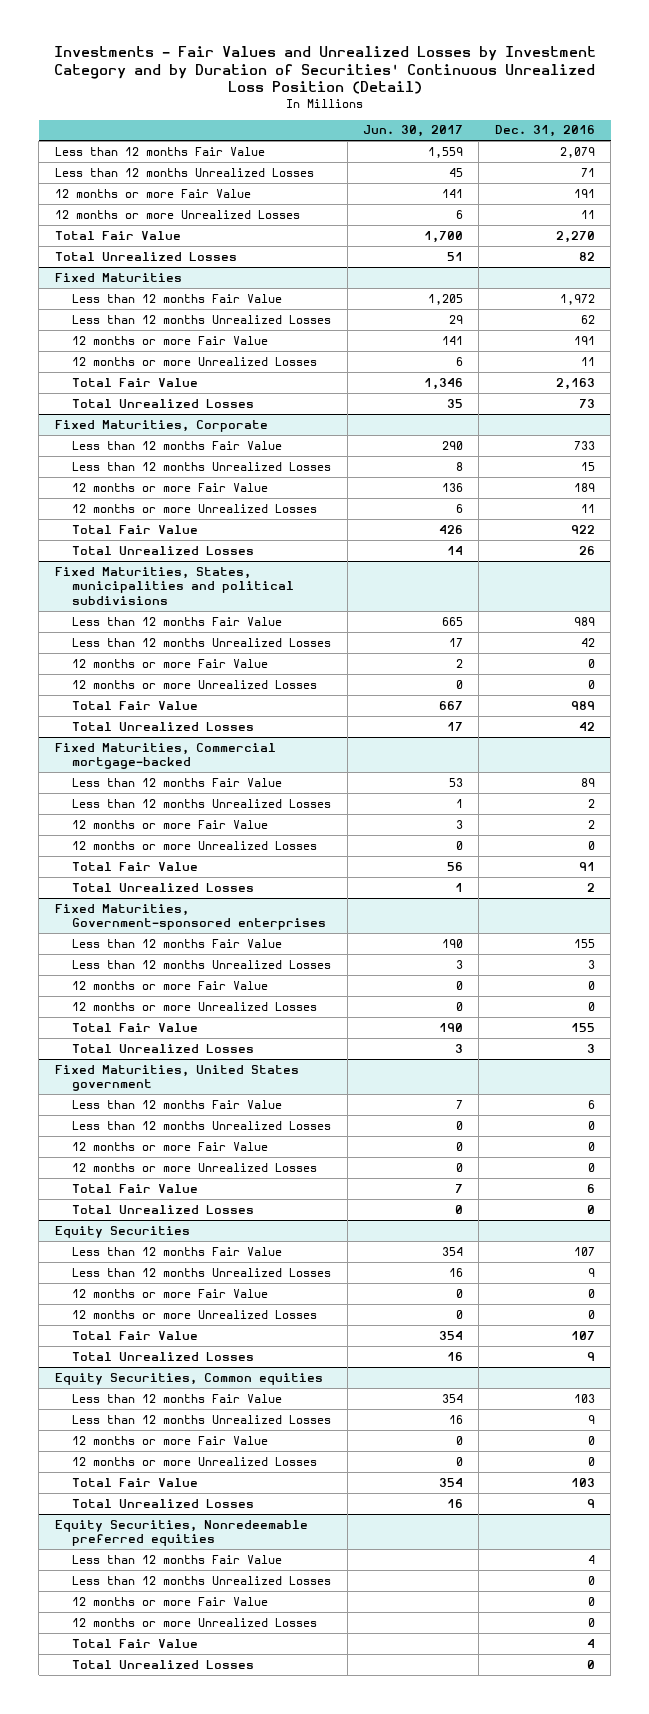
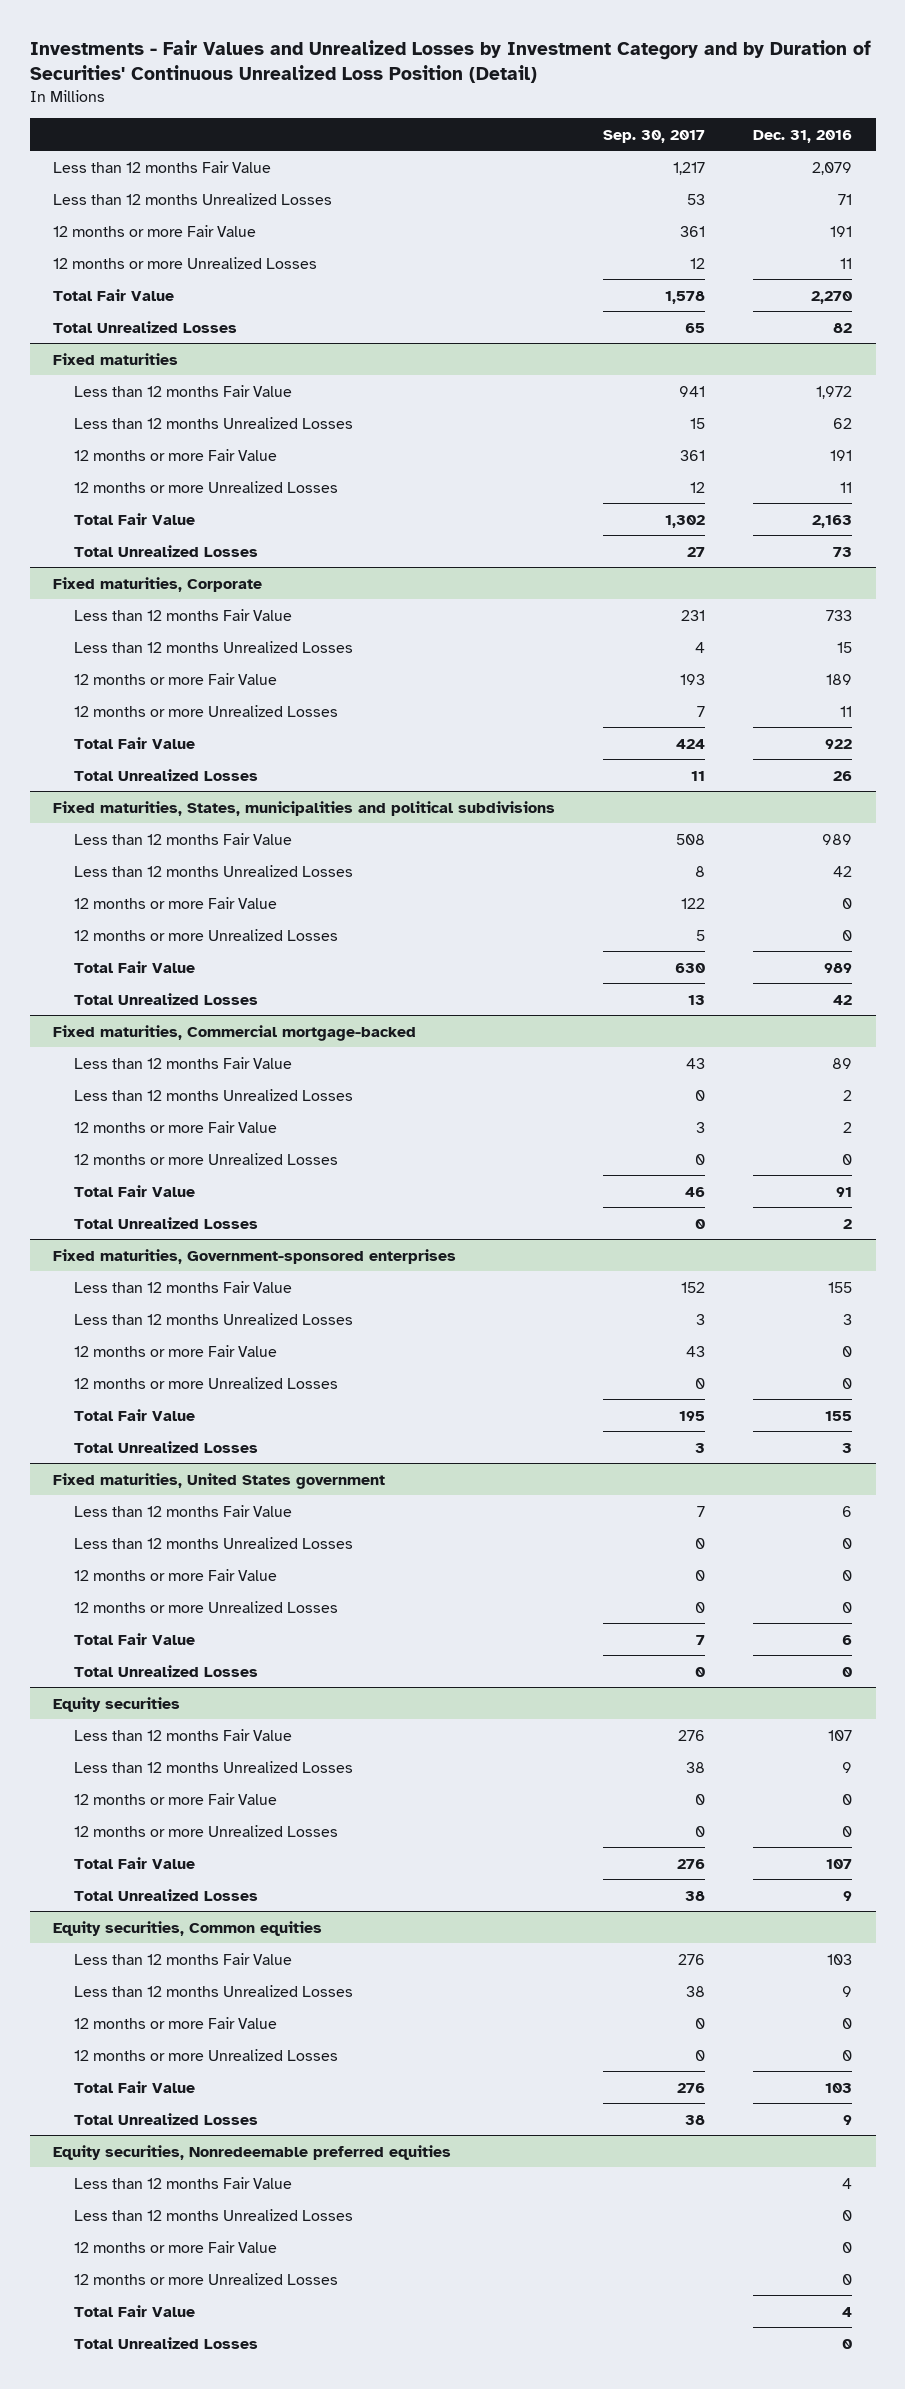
[363,125,464,138] Jun. 30, 2017 -> none
none -> [603,129,706,143] Sep. 30, 2017
[54,272,182,282] Fixed Maturities -> [53,352,179,365] Fixed maturities
[54,419,268,432] Fixed Maturities, Corporate -> [53,576,263,592] Fixed maturities, Corporate
[54,566,295,606] Fixed Maturities, States, municipalities and political subdivisions -> [53,800,556,816] Fixed maturities, States, municipalities and political subdivisions
[54,742,276,770] Fixed Maturities, Commercial mortgage-backed -> [53,1024,417,1041] Fixed maturities, Commercial mortgage-backed
[54,903,327,931] Fixed Maturities, Government-sponsored enterprises -> [53,1248,457,1264] Fixed maturities, Government-sponsored enterprises
[54,1064,299,1092] Fixed Maturities, United States government -> [53,1472,386,1489] Fixed maturities, United States government
[54,1225,190,1238] Equity Securities -> [53,1696,181,1712] Equity securities
[54,1372,323,1385] Equity Securities, Common equities -> [53,1920,323,1936] Equity securities, Common equities
[54,1519,308,1547] Equity Securities, Nonredeemable preferred equities -> [53,2144,452,2160] Equity securities, Nonredeemable preferred equities

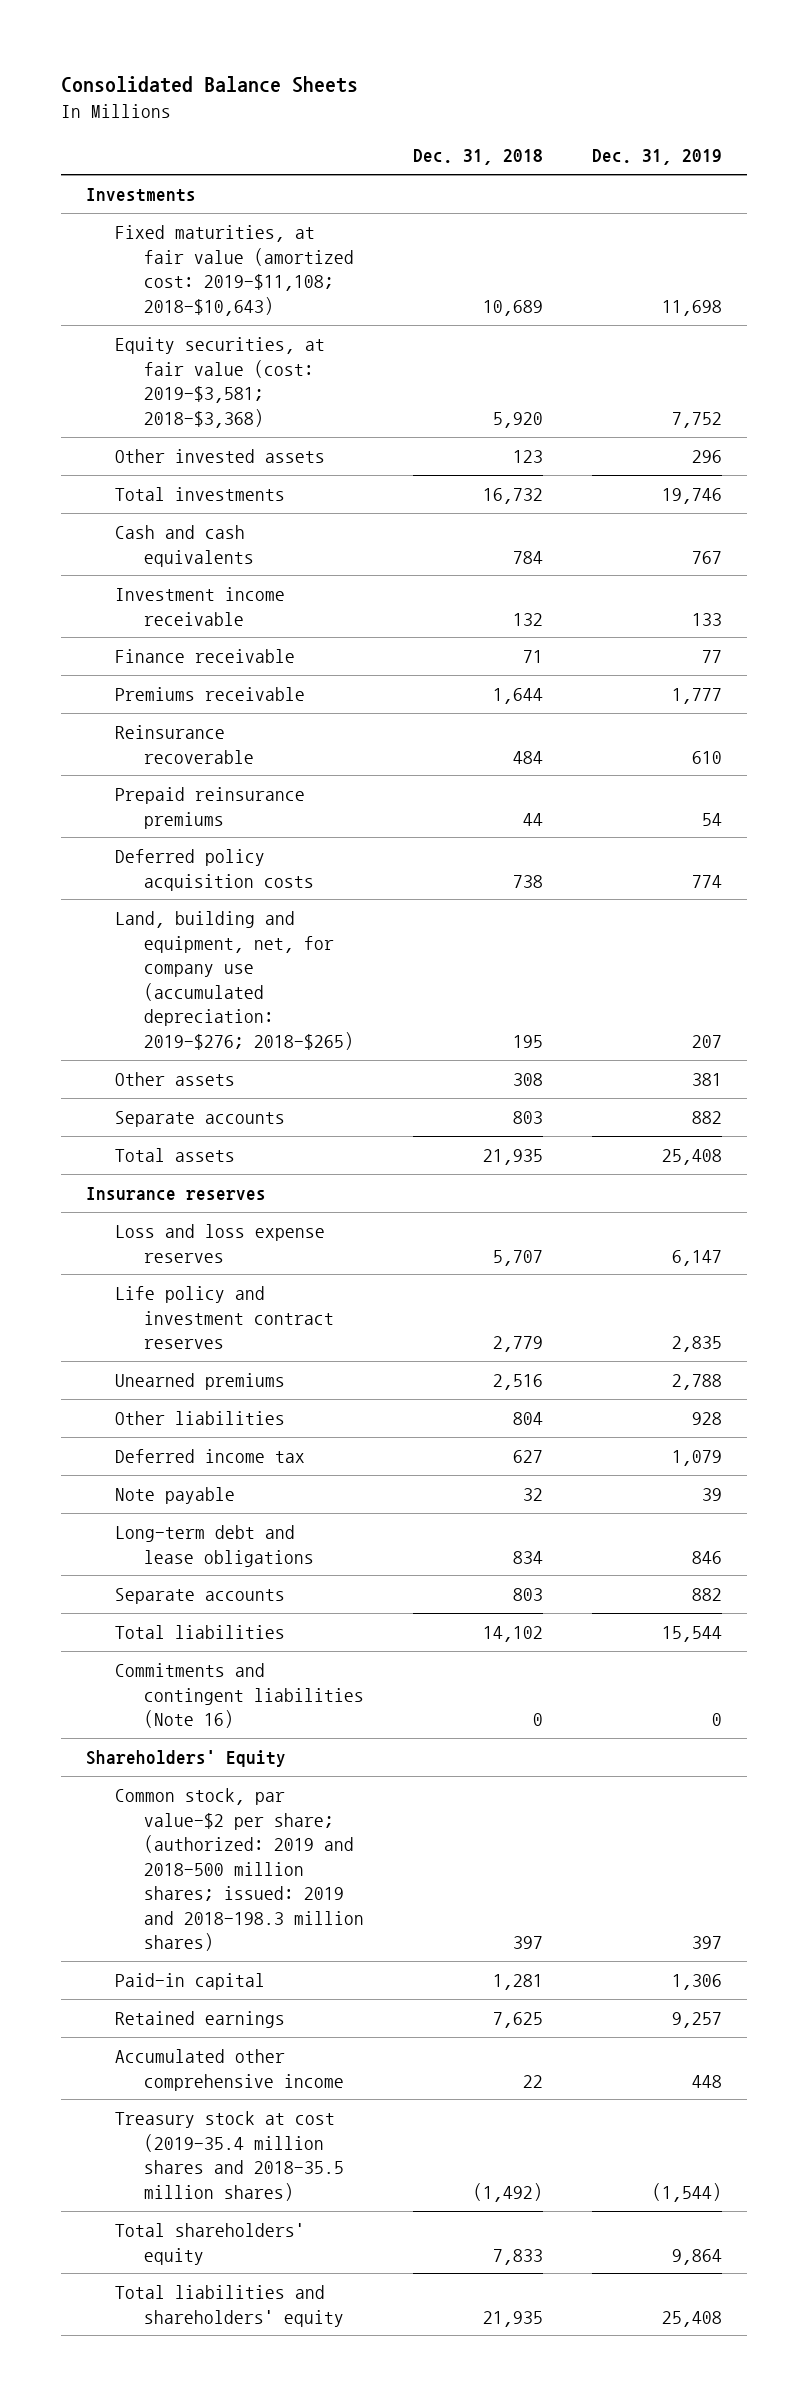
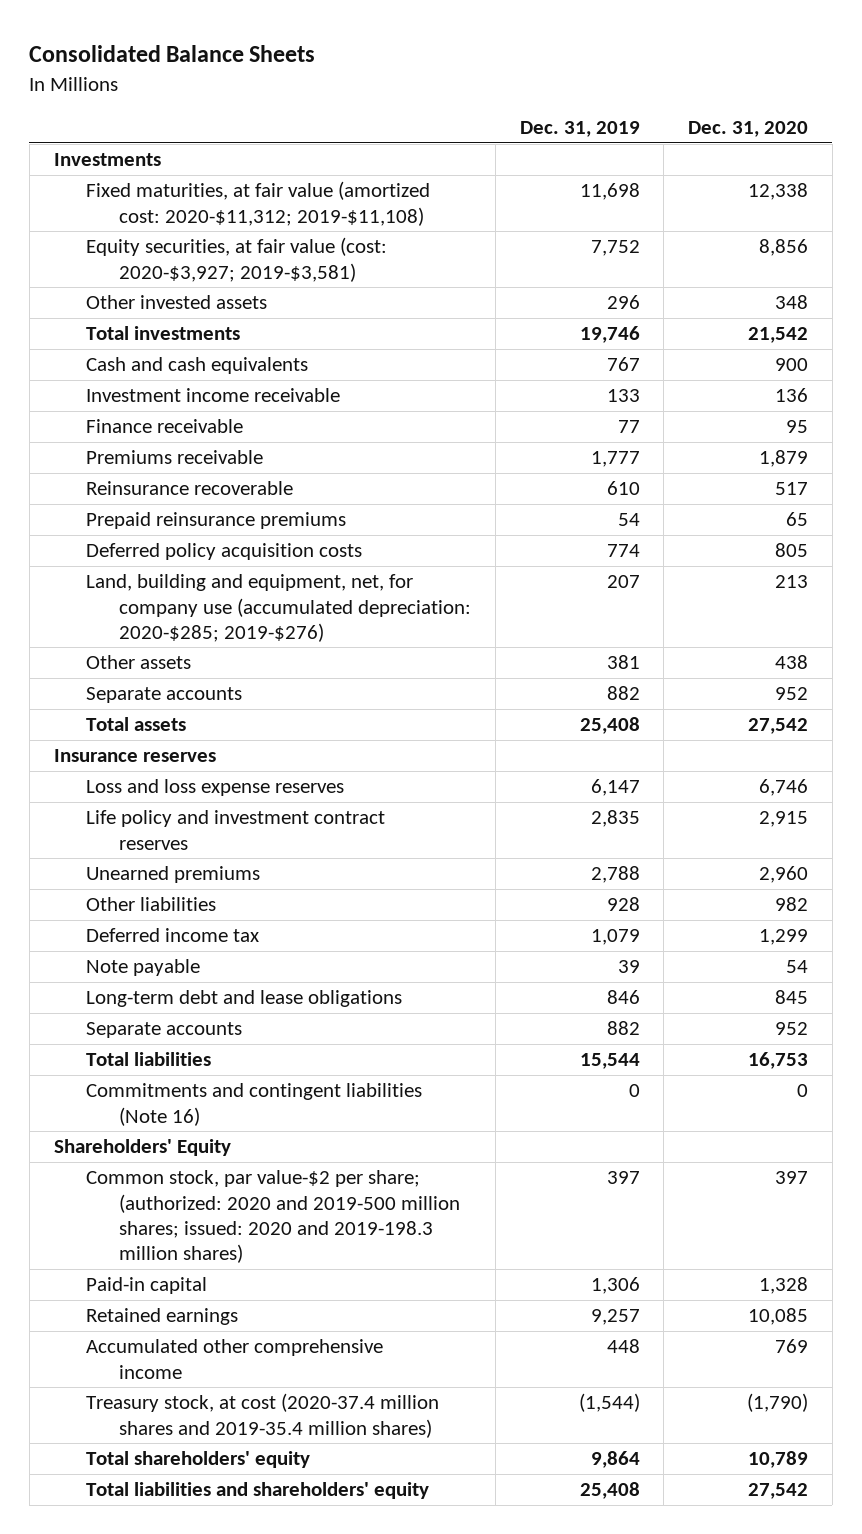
[413,149,544,166] Dec. 31, 2018 -> none
none -> [687,120,808,137] Dec. 31, 2020
[115,225,355,316] Fixed maturities, at fair value (amortized cost: 2019-$11,108; 2018-$10,643) -> [86,181,431,226] Fixed maturities, at fair value (amortized cost: 2020-$11,312; 2019-$11,108)
[115,337,326,428] Equity securities, at fair value (cost: 2019-$3,581; 2018-$3,368) -> [86,237,388,282] Equity securities, at fair value (cost: 2020-$3,927; 2019-$3,581)
[115,911,355,1050] Land, building and equipment, net, for company use (accumulated depreciation: 2019-$276; 2018-$265) -> [86,574,472,642] Land, building and equipment, net, for company use (accumulated depreciation: 2020-$285; 2019-$276)
[115,1788,365,1952] Common stock, par value-$2 per share; (authorized: 2019 and 2018-500 million shares; issued: 2019 and 2018-198.3 million shares) -> [86,1170,461,1263] Common stock, par value-$2 per share; (authorized: 2020 and 2019-500 million shares; issued: 2020 and 2019-198.3 million shares)
[115,2111,345,2201] Treasury stock at cost (2019-35.4 million shares and 2018-35.5 million shares) -> [86,1393,440,1438] Treasury stock, at cost (2020-37.4 million shares and 2019-35.4 million shares)

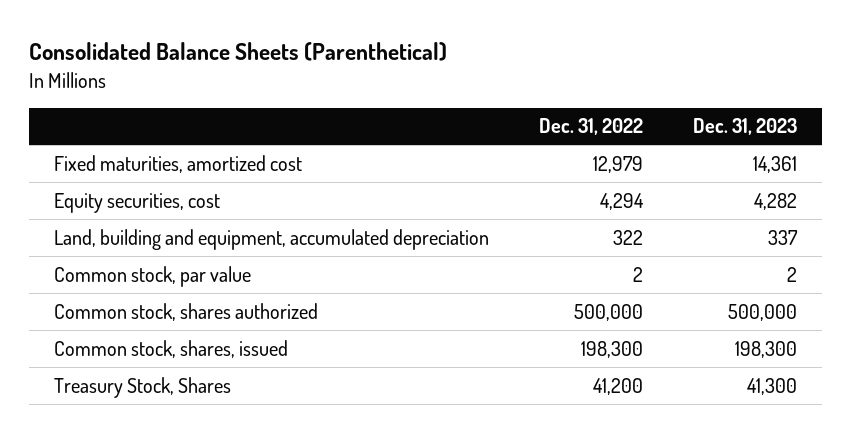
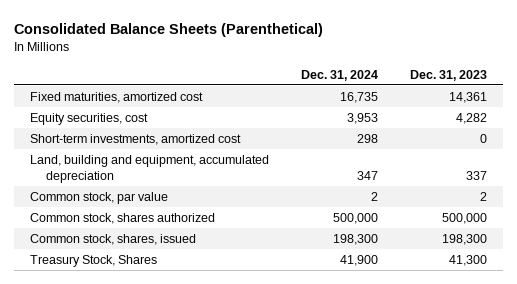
[539,118,644,136] Dec. 31, 2022 -> none
none -> [301,69,379,81] Dec. 31, 2024
none -> [30,133,242,145] Short-term investments, amortized cost

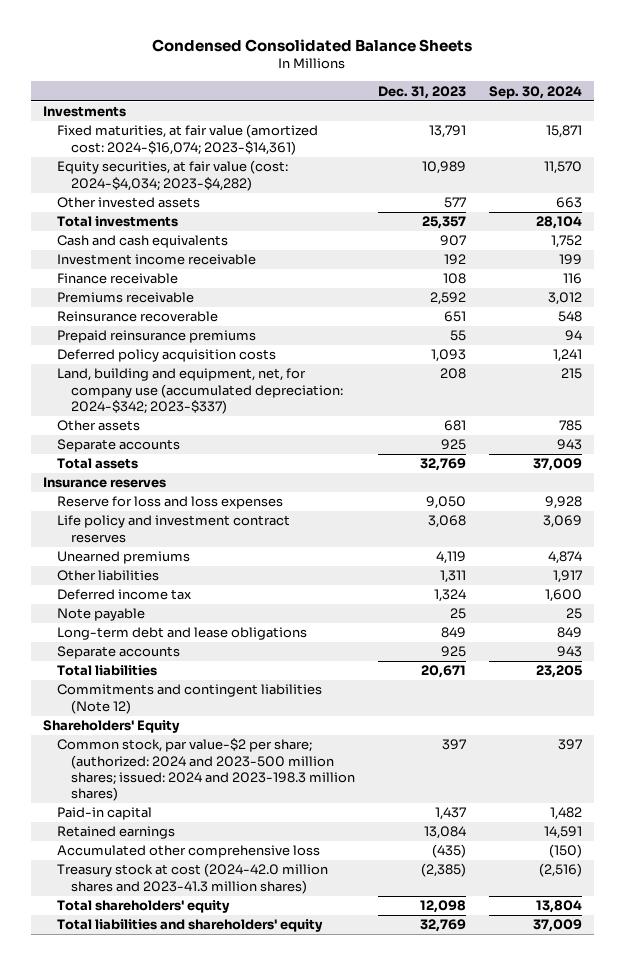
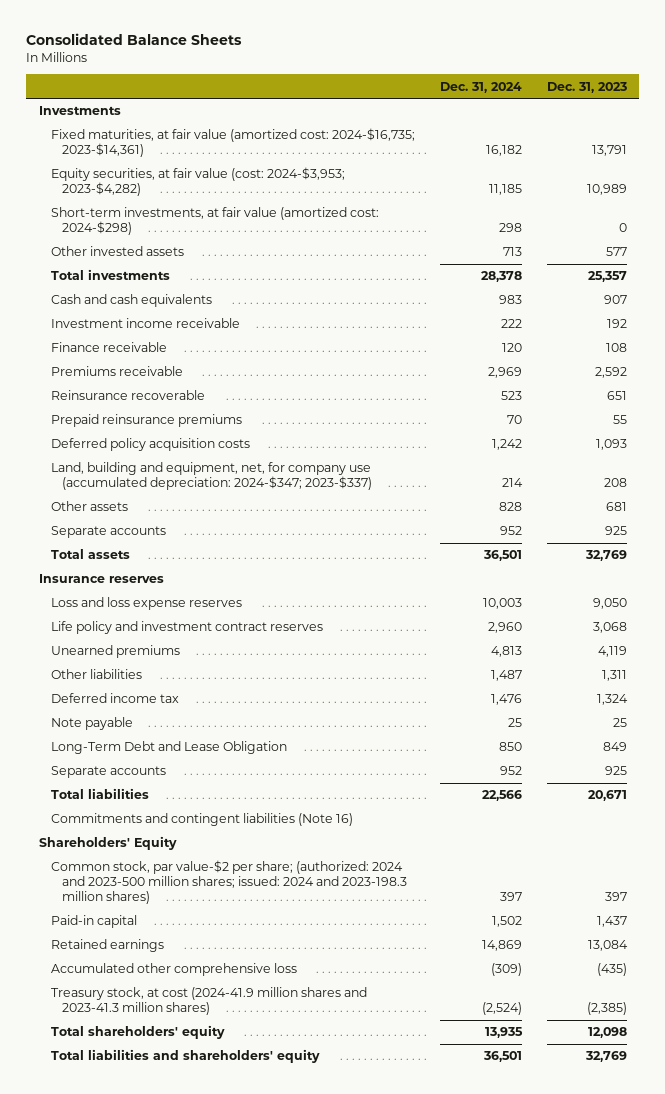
[152,39,473,53] Condensed Consolidated Balance Sheets -> [26,33,243,46] Consolidated Balance Sheets
[489,85,583,99] Sep. 30, 2024 -> none
none -> [439,81,522,93] Dec. 31, 2024
[56,124,318,155] Fixed maturities, at fair value (amortized cost: 2024-$16,074; 2023-$14,361) -> [50,128,415,158] Fixed maturities, at fair value (amortized cost: 2024-$16,735; 2023-$14,361)
[56,160,288,191] Equity securities, at fair value (cost: 2024-$4,034; 2023-$4,282) -> [50,167,345,197] Equity securities, at fair value (cost: 2024-$3,953; 2023-$4,282)
none -> [50,207,379,236] Short-term investments, at fair value (amortized cost: 2024-$298)
[56,368,343,414] Land, building and equipment, net, for company use (accumulated depreciation: 2024-$342; 2023-$337) -> [50,462,373,491] Land, building and equipment, net, for company use (accumulated depreciation: 2024-$347; 2023-$337)
[56,496,283,510] Reserve for loss and loss expenses -> none
none -> [50,597,242,611] Loss and loss expense reserves
[56,627,307,641] Long-term debt and lease obligations -> [50,741,287,755] Long-Term Debt and Lease Obligation
[56,684,322,714] Commitments and contingent liabilities (Note 12) -> [50,813,353,827] Commitments and contingent liabilities (Note 16)
[56,863,328,894] Treasury stock at cost (2024-42.0 million shares and 2023-41.3 million shares) -> [50,987,367,1016] Treasury stock, at cost (2024-41.9 million shares and 2023-41.3 million shares)

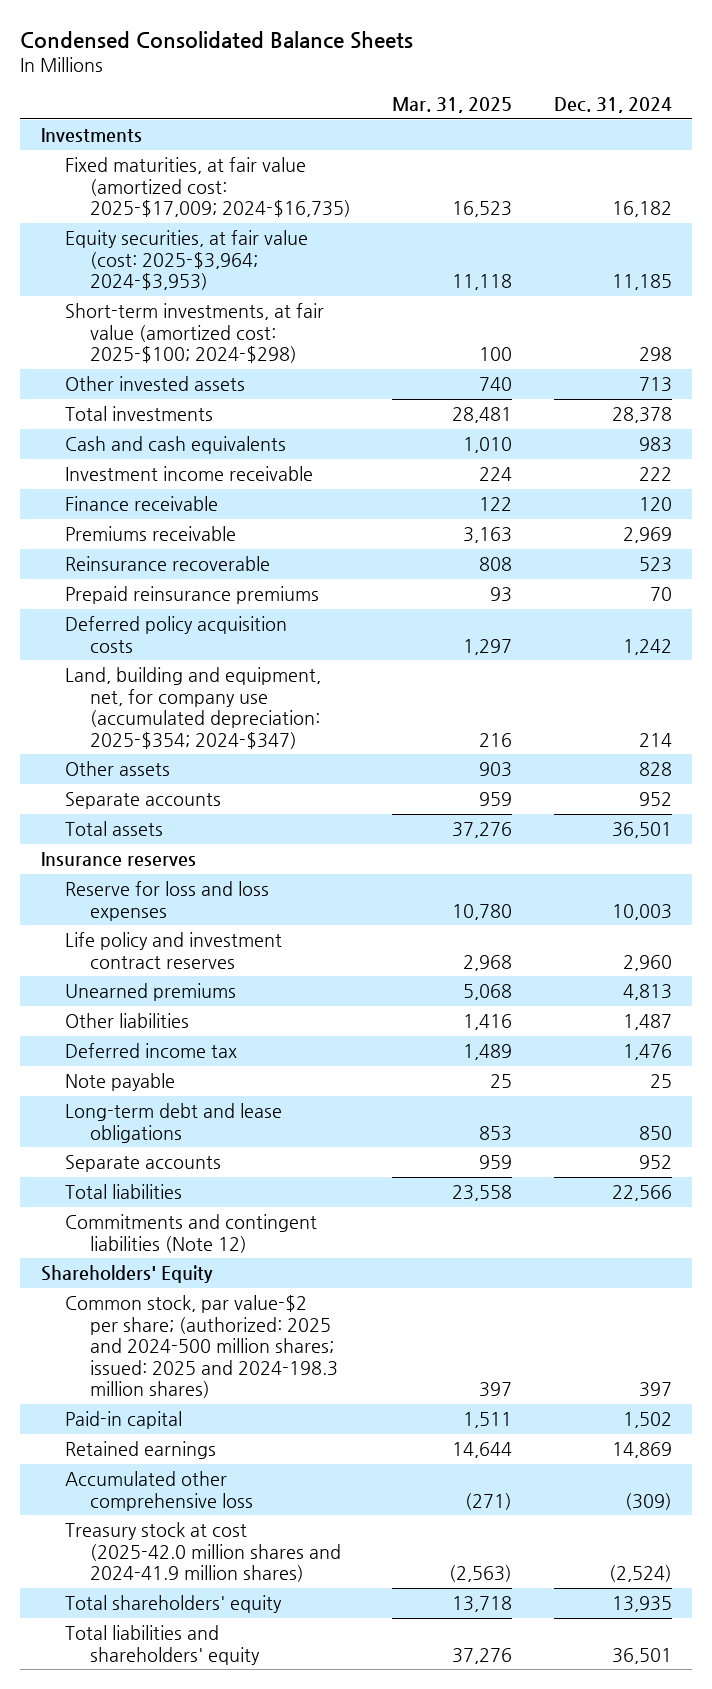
[26,33,243,46] Consolidated Balance Sheets -> [19,31,413,50] Condensed Consolidated Balance Sheets
[546,81,627,93] Dec. 31, 2023 -> none
none -> [392,96,513,113] Mar. 31, 2025
[50,128,415,158] Fixed maturities, at fair value (amortized cost: 2024-$16,735; 2023-$14,361) -> [65,157,351,218] Fixed maturities, at fair value (amortized cost: 2025-$17,009; 2024-$16,735)
[50,167,345,197] Equity securities, at fair value (cost: 2024-$3,953; 2023-$4,282) -> [65,230,309,291] Equity securities, at fair value (cost: 2025-$3,964; 2024-$3,953)
[50,207,379,236] Short-term investments, at fair value (amortized cost: 2024-$298) -> [65,303,325,364] Short-term investments, at fair value (amortized cost: 2025-$100; 2024-$298)
[50,462,373,491] Land, building and equipment, net, for company use (accumulated depreciation: 2024-$347; 2023-$337) -> [65,667,322,749] Land, building and equipment, net, for company use (accumulated depreciation: 2025-$354; 2024-$347)
[50,597,242,611] Loss and loss expense reserves -> none
none -> [65,881,270,921] Reserve for loss and loss expenses
[50,741,287,755] Long-Term Debt and Lease Obligation -> [65,1103,283,1143] Long-term debt and lease obligations
[50,813,353,827] Commitments and contingent liabilities (Note 16) -> [65,1214,318,1253] Commitments and contingent liabilities (Note 12)
[50,860,408,905] Common stock, par value-$2 per share; (authorized: 2024 and 2023-500 million shares; issued: 2024 and 2023-198.3 million shares) -> [65,1295,338,1399] Common stock, par value-$2 per share; (authorized: 2025 and 2024-500 million shares; issued: 2025 and 2024-198.3 million shares)
[50,987,367,1016] Treasury stock, at cost (2024-41.9 million shares and 2023-41.3 million shares) -> [65,1522,341,1583] Treasury stock at cost (2025-42.0 million shares and 2024-41.9 million shares)

